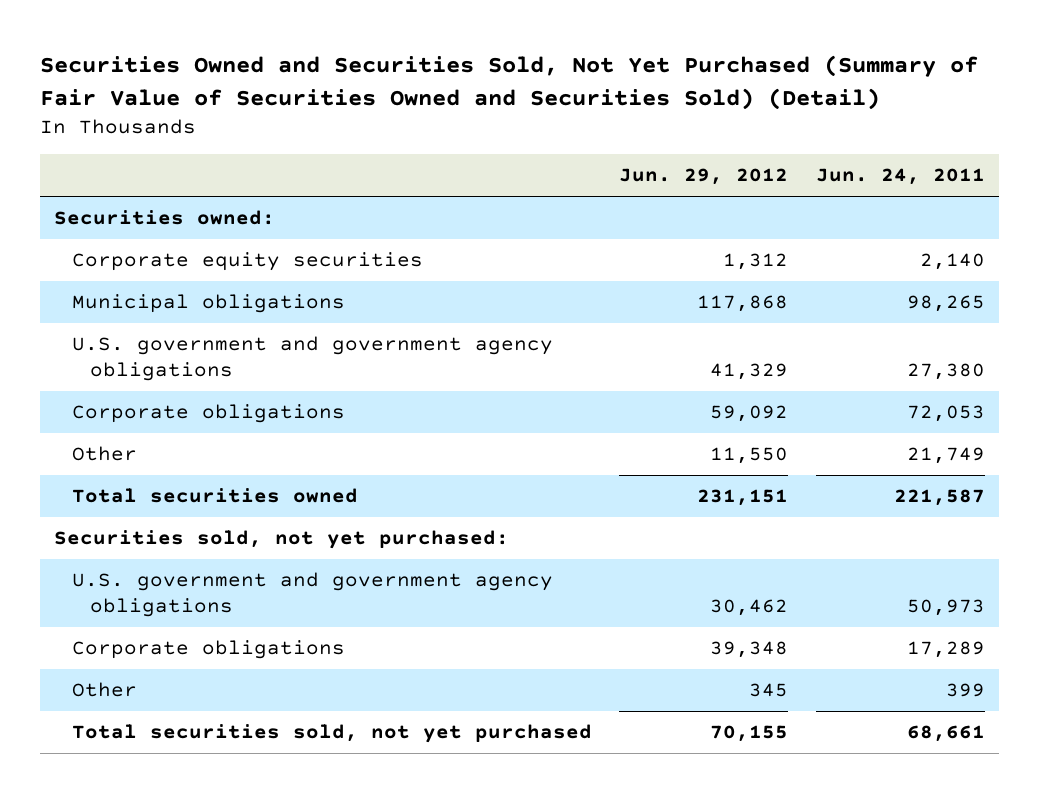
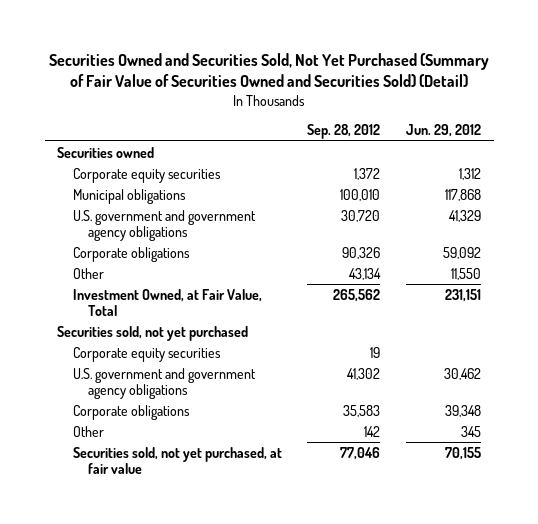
[816,168,986,186] Jun. 24, 2011 -> none
none -> [307,124,381,140] Sep. 28, 2012
[53,210,275,226] Securities owned: -> [57,146,155,158] Securities owned
[71,488,358,504] Total securities owned -> [72,288,262,316] Investment Owned, at Fair Value, Total
[53,530,509,550] Securities sold, not yet purchased: -> [57,325,249,341] Securities sold, not yet purchased
none -> [72,346,221,362] Corporate equity securities
[71,724,592,744] Total securities sold, not yet purchased -> [72,446,282,474] Securities sold, not yet purchased, at fair value

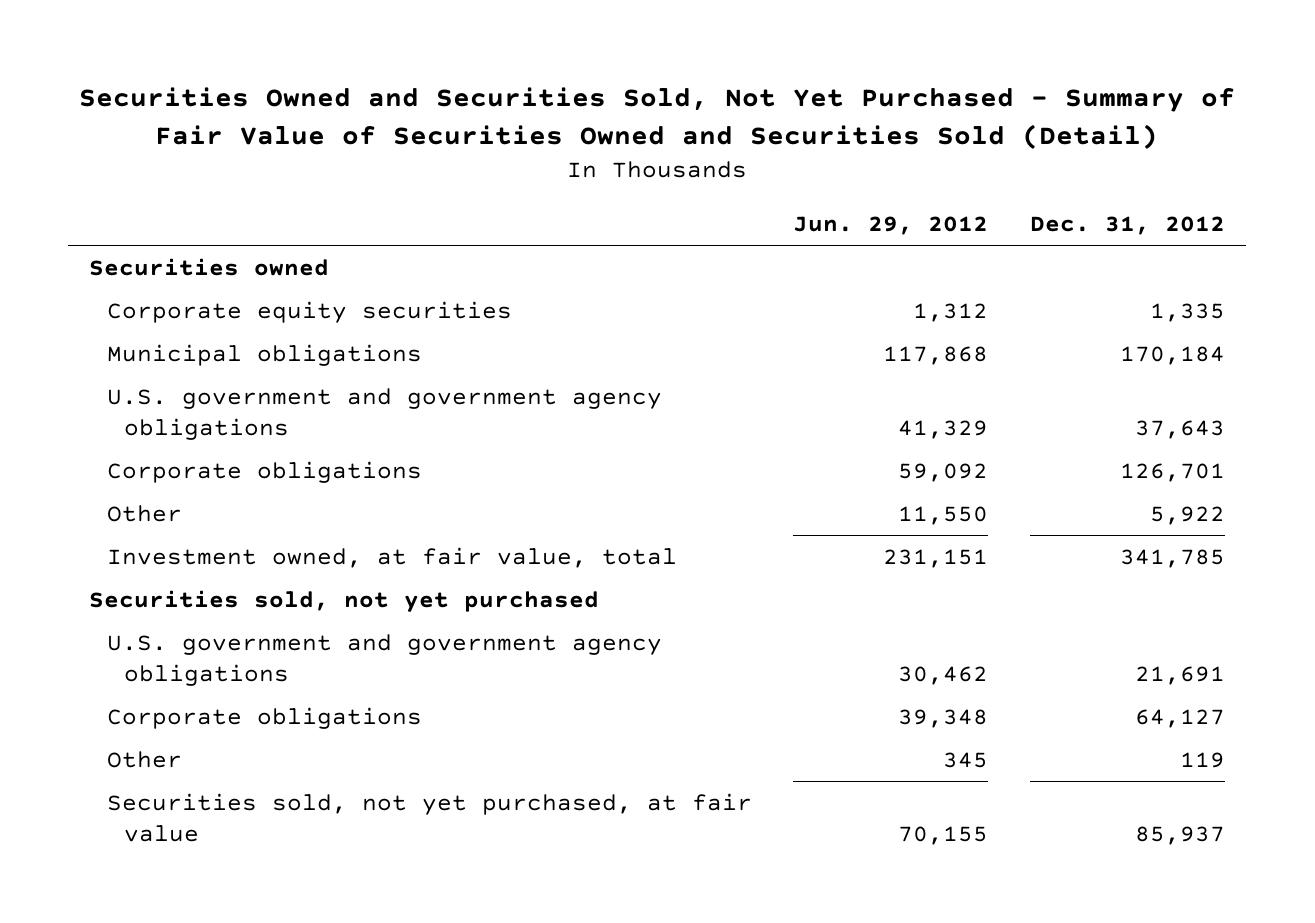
[49,53,490,88] Securities Owned and Securities Sold, Not Yet Purchased (Summary of Fair Value of Securities Owned and Securities Sold) (Detail) -> [79,87,1236,150] Securities Owned and Securities Sold, Not Yet Purchased - Summary of Fair Value of Securities Owned and Securities Sold (Detail)
[307,124,381,140] Sep. 28, 2012 -> none
none -> [1030,215,1226,235] Dec. 31, 2012
[72,288,262,316] Investment Owned, at Fair Value, Total -> [106,546,677,568] Investment owned, at fair value, total
[72,346,221,362] Corporate equity securities -> none

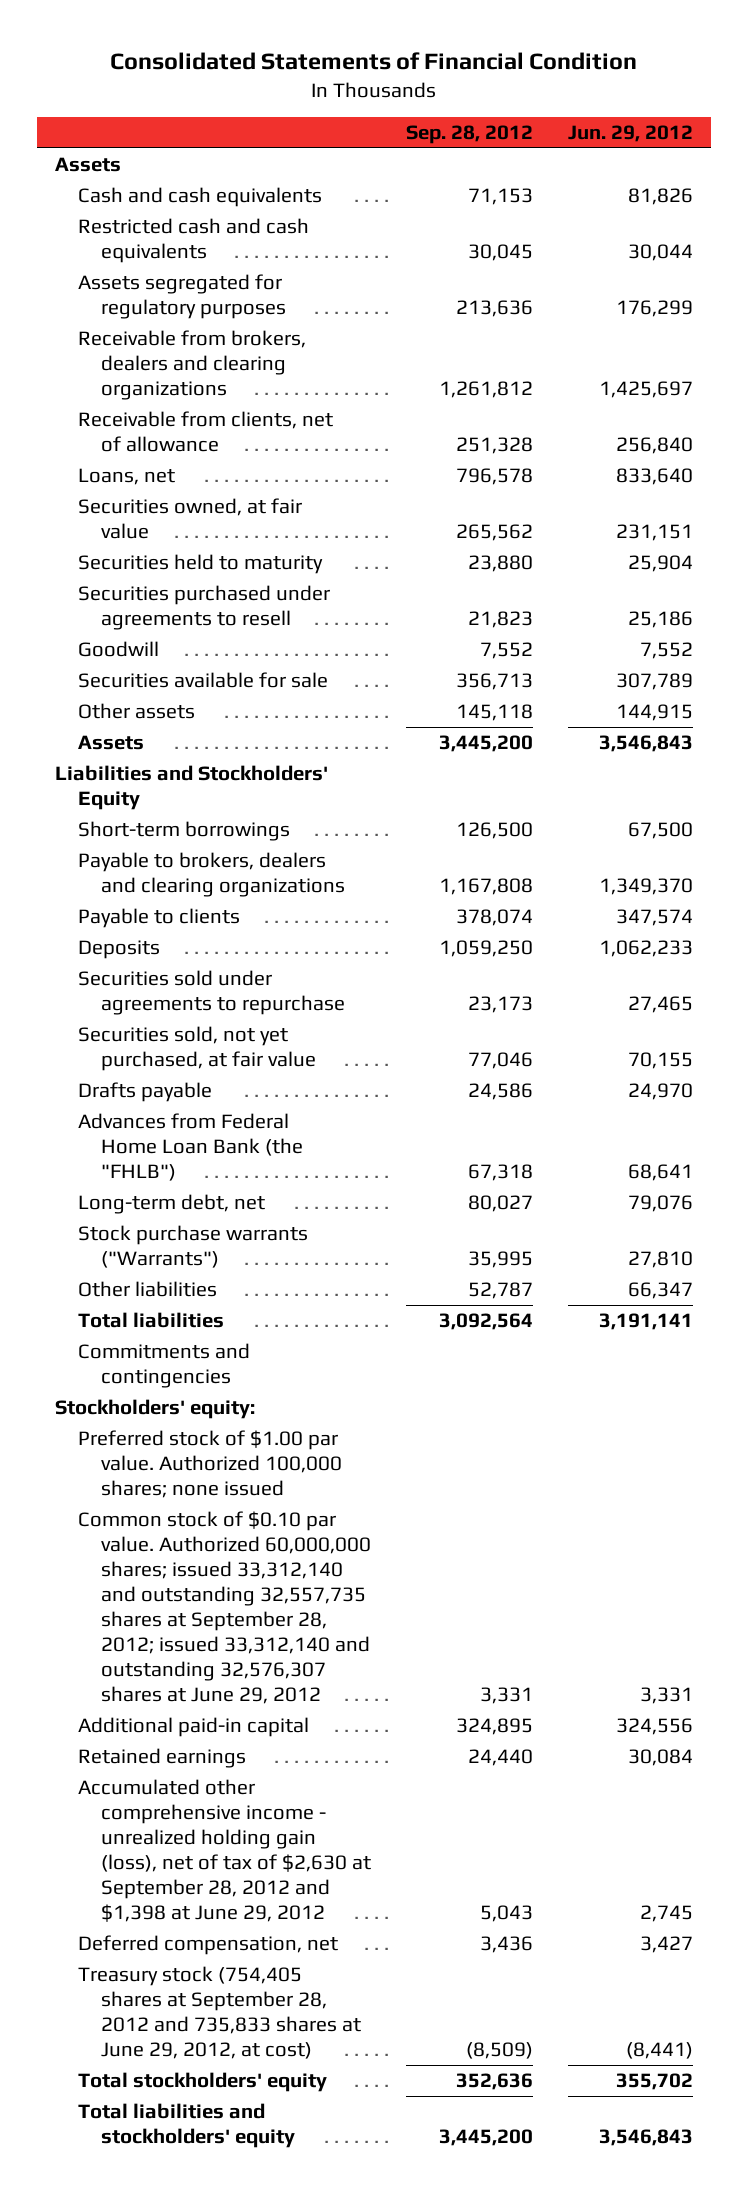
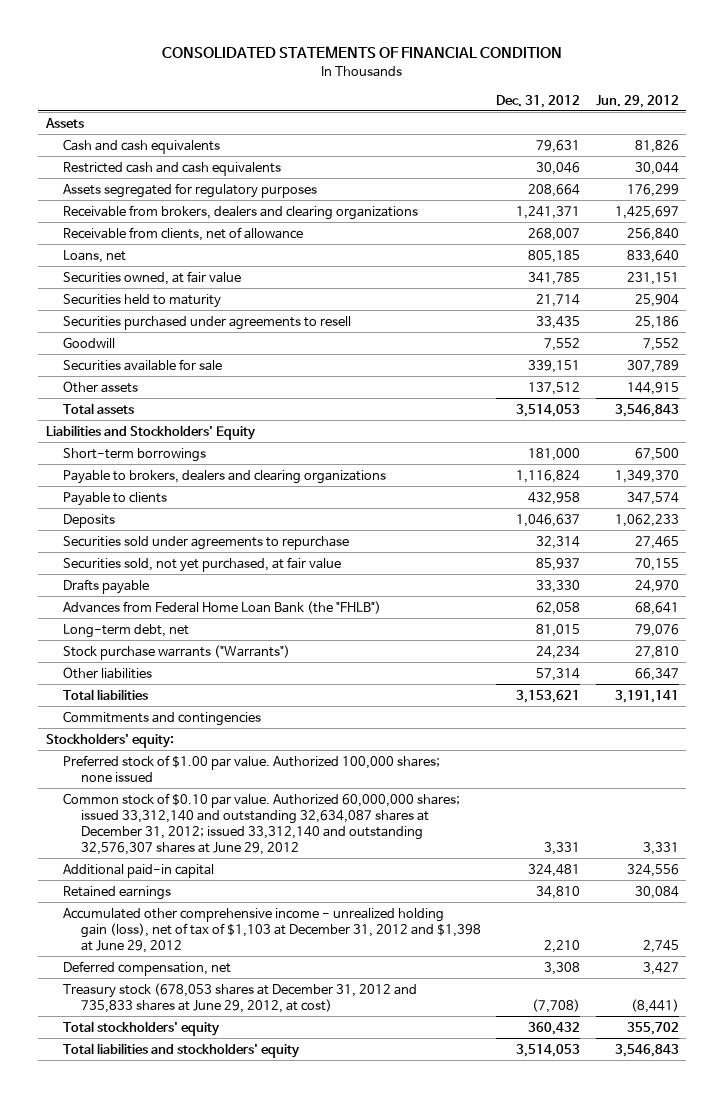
[110,52,638,71] Consolidated Statements of Financial Condition -> [162,46,563,59] CONSOLIDATED STATEMENTS OF FINANCIAL CONDITION
[406,125,534,145] Sep. 28, 2012 -> none
none -> [496,94,581,108] Dec. 31, 2012
[78,734,145,750] Assets -> [63,402,135,414] Total assets
[78,1510,372,1704] Common stock of $0.10 par value. Authorized 60,000,000 shares; issued 33,312,140 and outstanding 32,557,735 shares at September 28, 2012; issued 33,312,140 and outstanding 32,576,307 shares at June 29, 2012 -> [63,792,461,855] Common stock of $0.10 par value. Authorized 60,000,000 shares; issued 33,312,140 and outstanding 32,634,087 shares at December 31, 2012; issued 33,312,140 and outstanding 32,576,307 shares at June 29, 2012
[78,1778,372,1922] Accumulated other comprehensive income - unrealized holding gain (loss), net of tax of $2,630 at September 28, 2012 and $1,398 at June 29, 2012 -> [63,907,481,953] Accumulated other comprehensive income - unrealized holding gain (loss), net of tax of $1,103 at December 31, 2012 and $1,398 at June 29, 2012
[78,1965,362,2059] Treasury stock (754,405 shares at September 28, 2012 and 735,833 shares at June 29, 2012, at cost) -> [63,982,418,1013] Treasury stock (678,053 shares at December 31, 2012 and 735,833 shares at June 29, 2012, at cost)

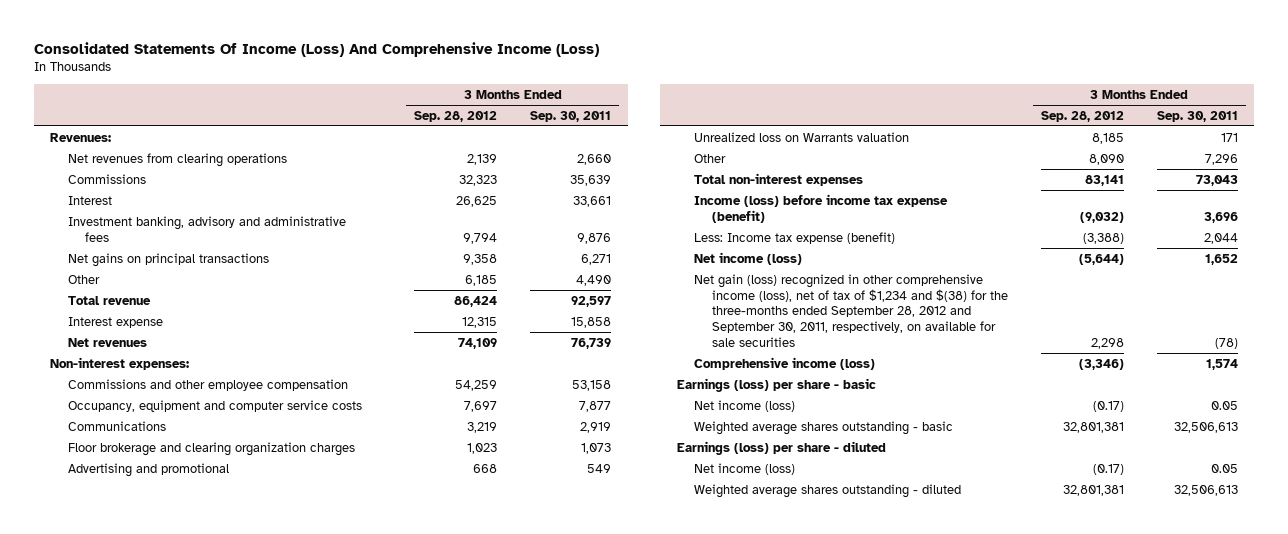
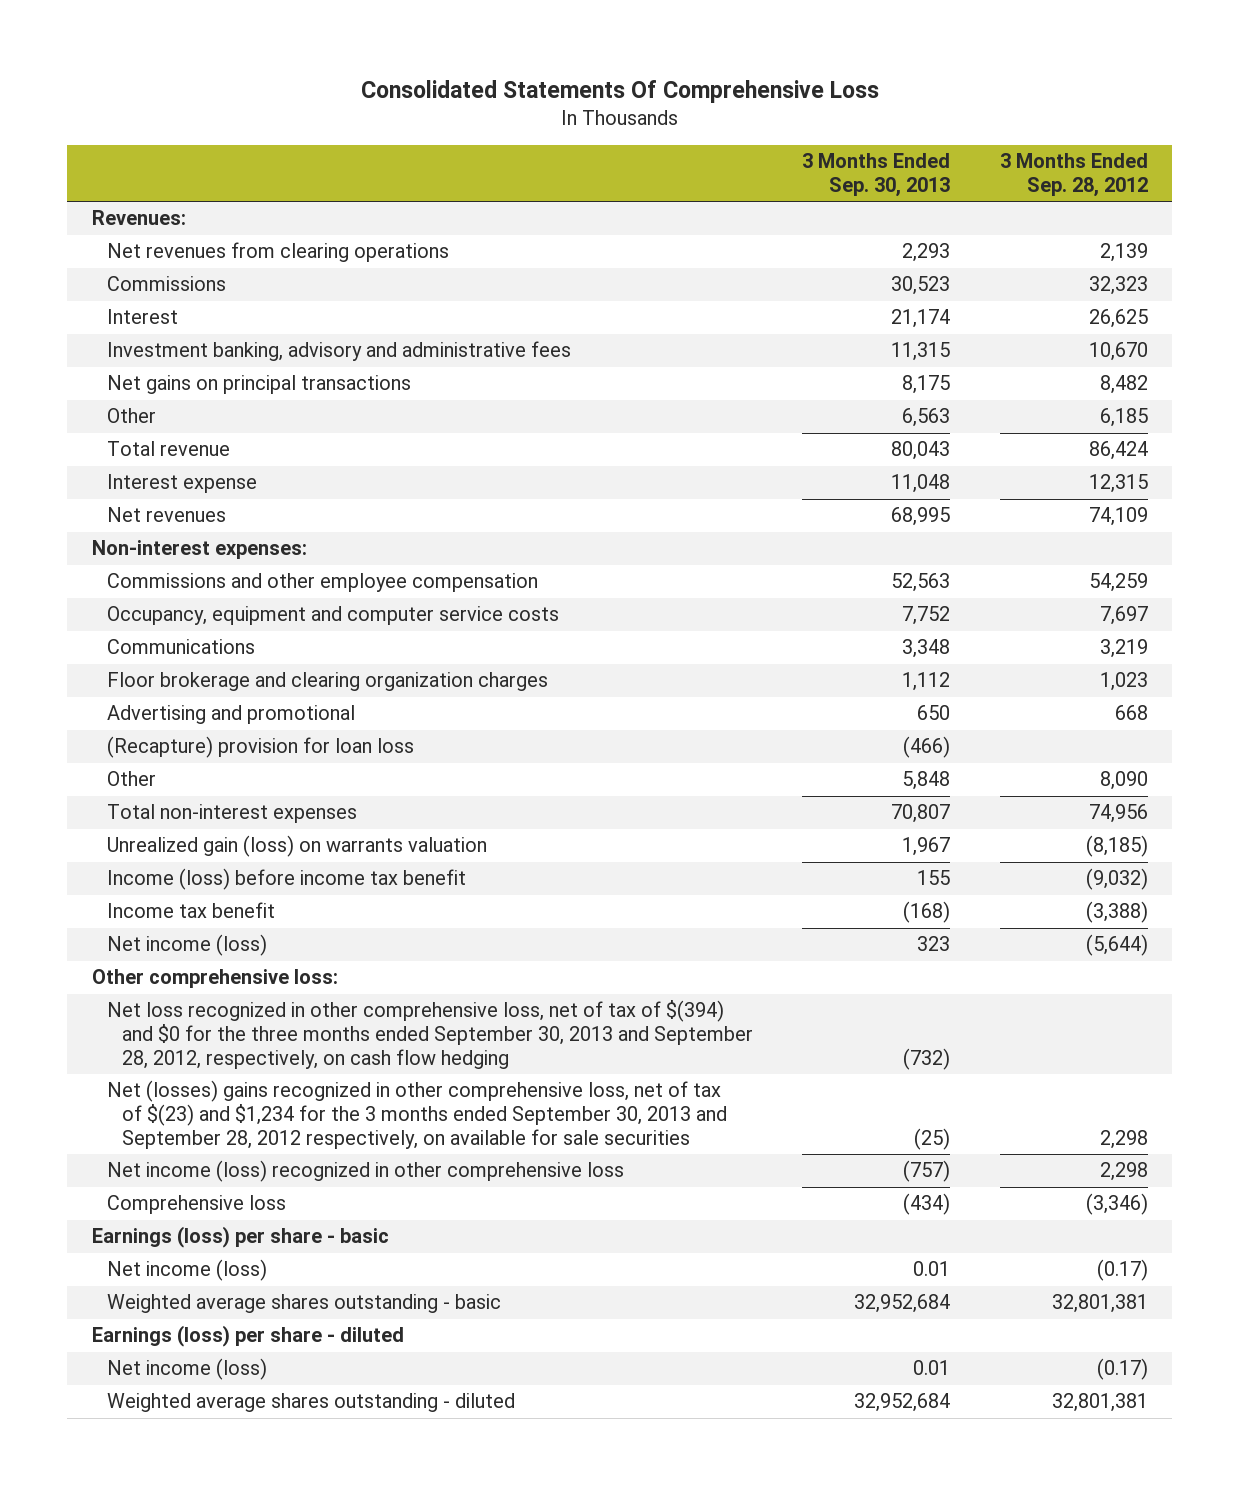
[33,41,599,57] Consolidated Statements Of Income (Loss) And Comprehensive Income (Loss) -> [360,80,879,104] Consolidated Statements Of Comprehensive Loss
[530,110,612,122] Sep. 30, 2011 -> none
none -> [802,153,951,198] 3 Months Ended Sep. 30, 2013
[463,232,498,244] 9,794 -> [1088,342,1148,362] 10,670
[463,253,498,265] 9,358 -> [1099,375,1148,395] 8,482
[694,131,910,142] Unrealized loss on Warrants valuation -> none
none -> [106,736,414,759] (Recapture) provision for loan loss
[1084,174,1124,186] 83,141 -> [1088,804,1148,824] 74,956
none -> [106,835,487,858] Unrealized gain (loss) on warrants valuation
[694,193,949,223] Income (loss) before income tax expense (benefit) -> [106,868,466,891] Income (loss) before income tax benefit
[694,231,896,244] Less: Income tax expense (benefit) -> [106,902,275,919] Income tax benefit
none -> [92,969,339,989] Other comprehensive loss:
none -> [106,1000,753,1070] Net loss recognized in other comprehensive loss, net of tax of $(394) and $0 for the three months ended September 30, 2013 and September 28, 2012, respectively, on cash flow hedging
[694,273,1008,348] Net gain (loss) recognized in other comprehensive income (loss), net of tax of $1,234 and $(38) for the three-months ended September 28, 2012 and September 30, 2011, respectively, on available for sale securities -> [106,1080,727,1150] Net (losses) gains recognized in other comprehensive loss, net of tax of $(23) and $1,234 for the 3 months ended September 30, 2013 and September 28, 2012 respectively, on available for sale securities
none -> [106,1160,624,1183] Net income (loss) recognized in other comprehensive loss
[694,356,876,370] Comprehensive income (loss) -> [106,1195,286,1215] Comprehensive loss

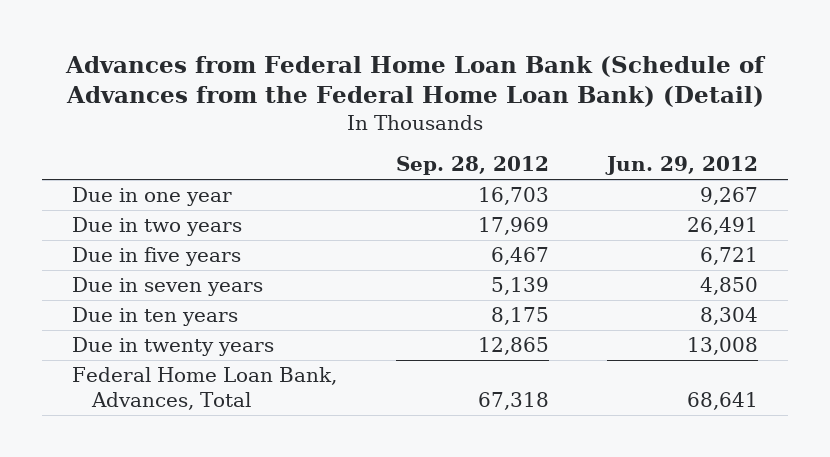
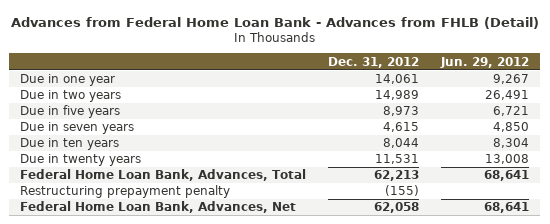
[65,55,767,108] Advances from Federal Home Loan Bank (Schedule of Advances from the Federal Home Loan Bank) (Detail) -> [10,16,539,29] Advances from Federal Home Loan Bank - Advances from FHLB (Detail)
[395,156,549,176] Sep. 28, 2012 -> none
none -> [328,56,420,68] Dec. 31, 2012
none -> [20,185,231,199] Restructuring prepayment penalty
none -> [20,201,297,214] Federal Home Loan Bank, Advances, Net

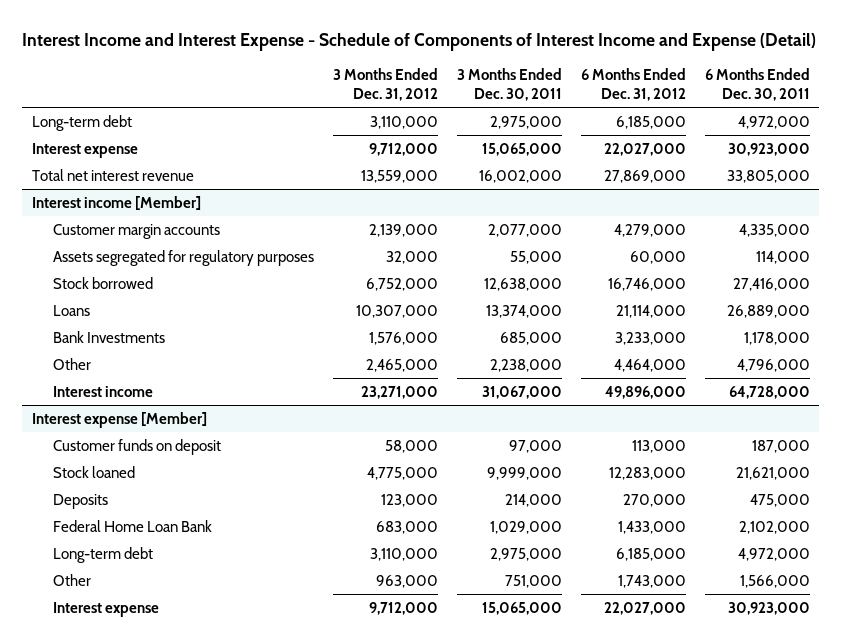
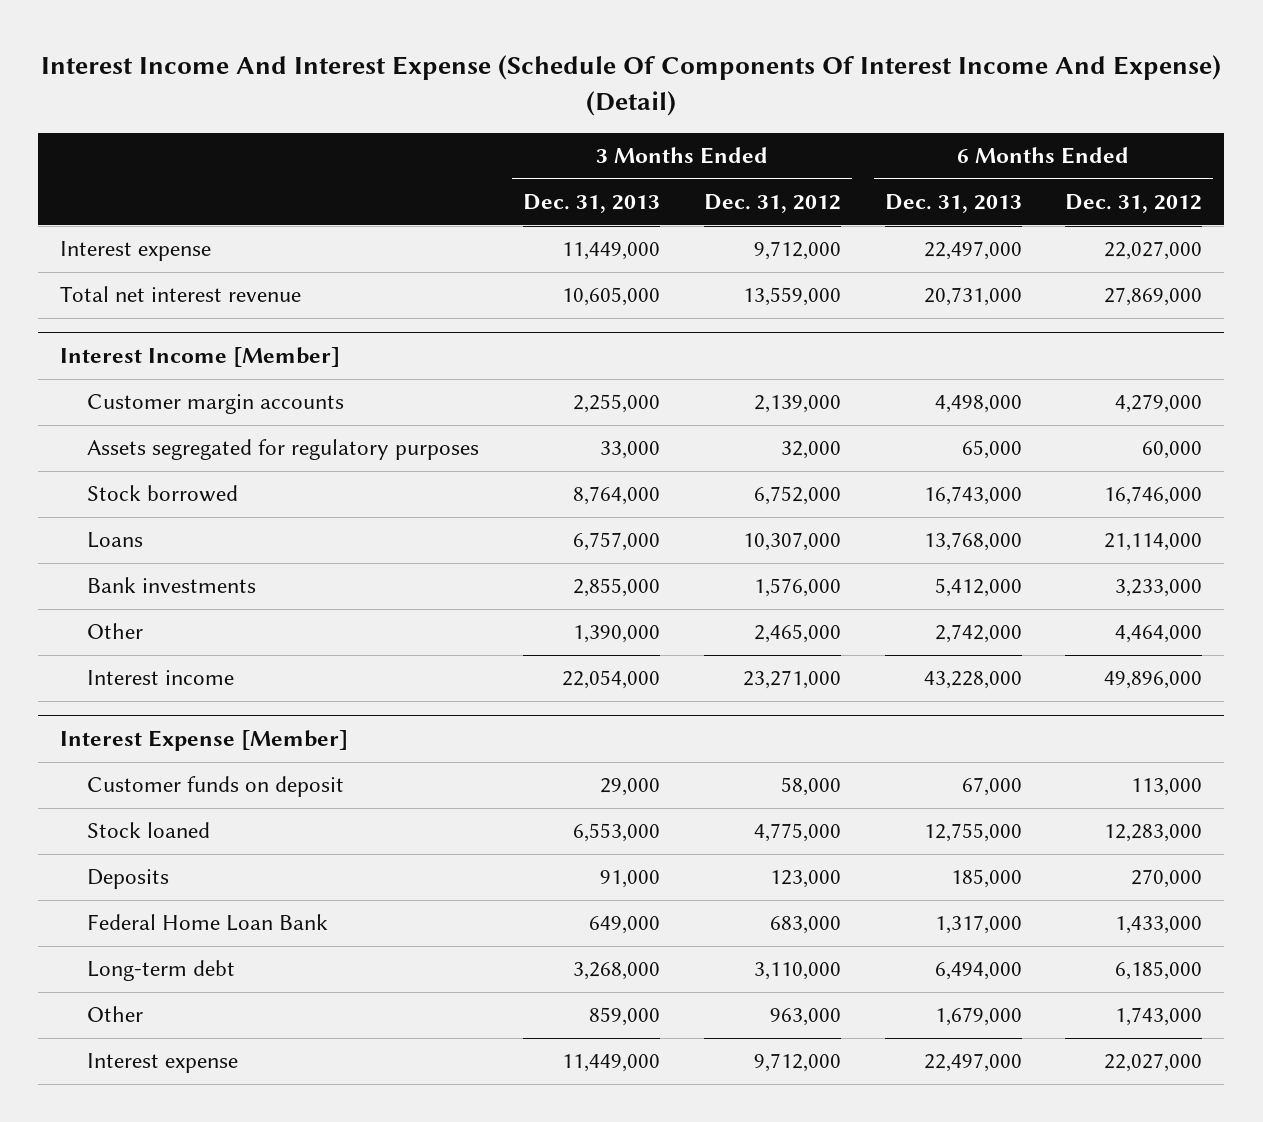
[22,32,817,51] Interest Income and Interest Expense - Schedule of Components of Interest Income and Expense (Detail) -> [41,55,1222,116] Interest Income And Interest Expense (Schedule Of Components Of Interest Income And Expense) (Detail)
[456,67,562,102] 3 Months Ended Dec. 30, 2011 -> none
[704,67,810,102] 6 Months Ended Dec. 30, 2011 -> none
none -> [522,194,660,214] Dec. 31, 2013
none -> [884,194,1022,214] Dec. 31, 2013
[31,114,132,131] Long-term debt -> none
[31,195,201,210] Interest income [Member] -> [60,347,341,368] Interest Income [Member]
[53,330,166,343] Bank Investments -> [87,577,257,594] Bank investments
[31,411,207,428] Interest expense [Member] -> [60,730,349,752] Interest Expense [Member]

